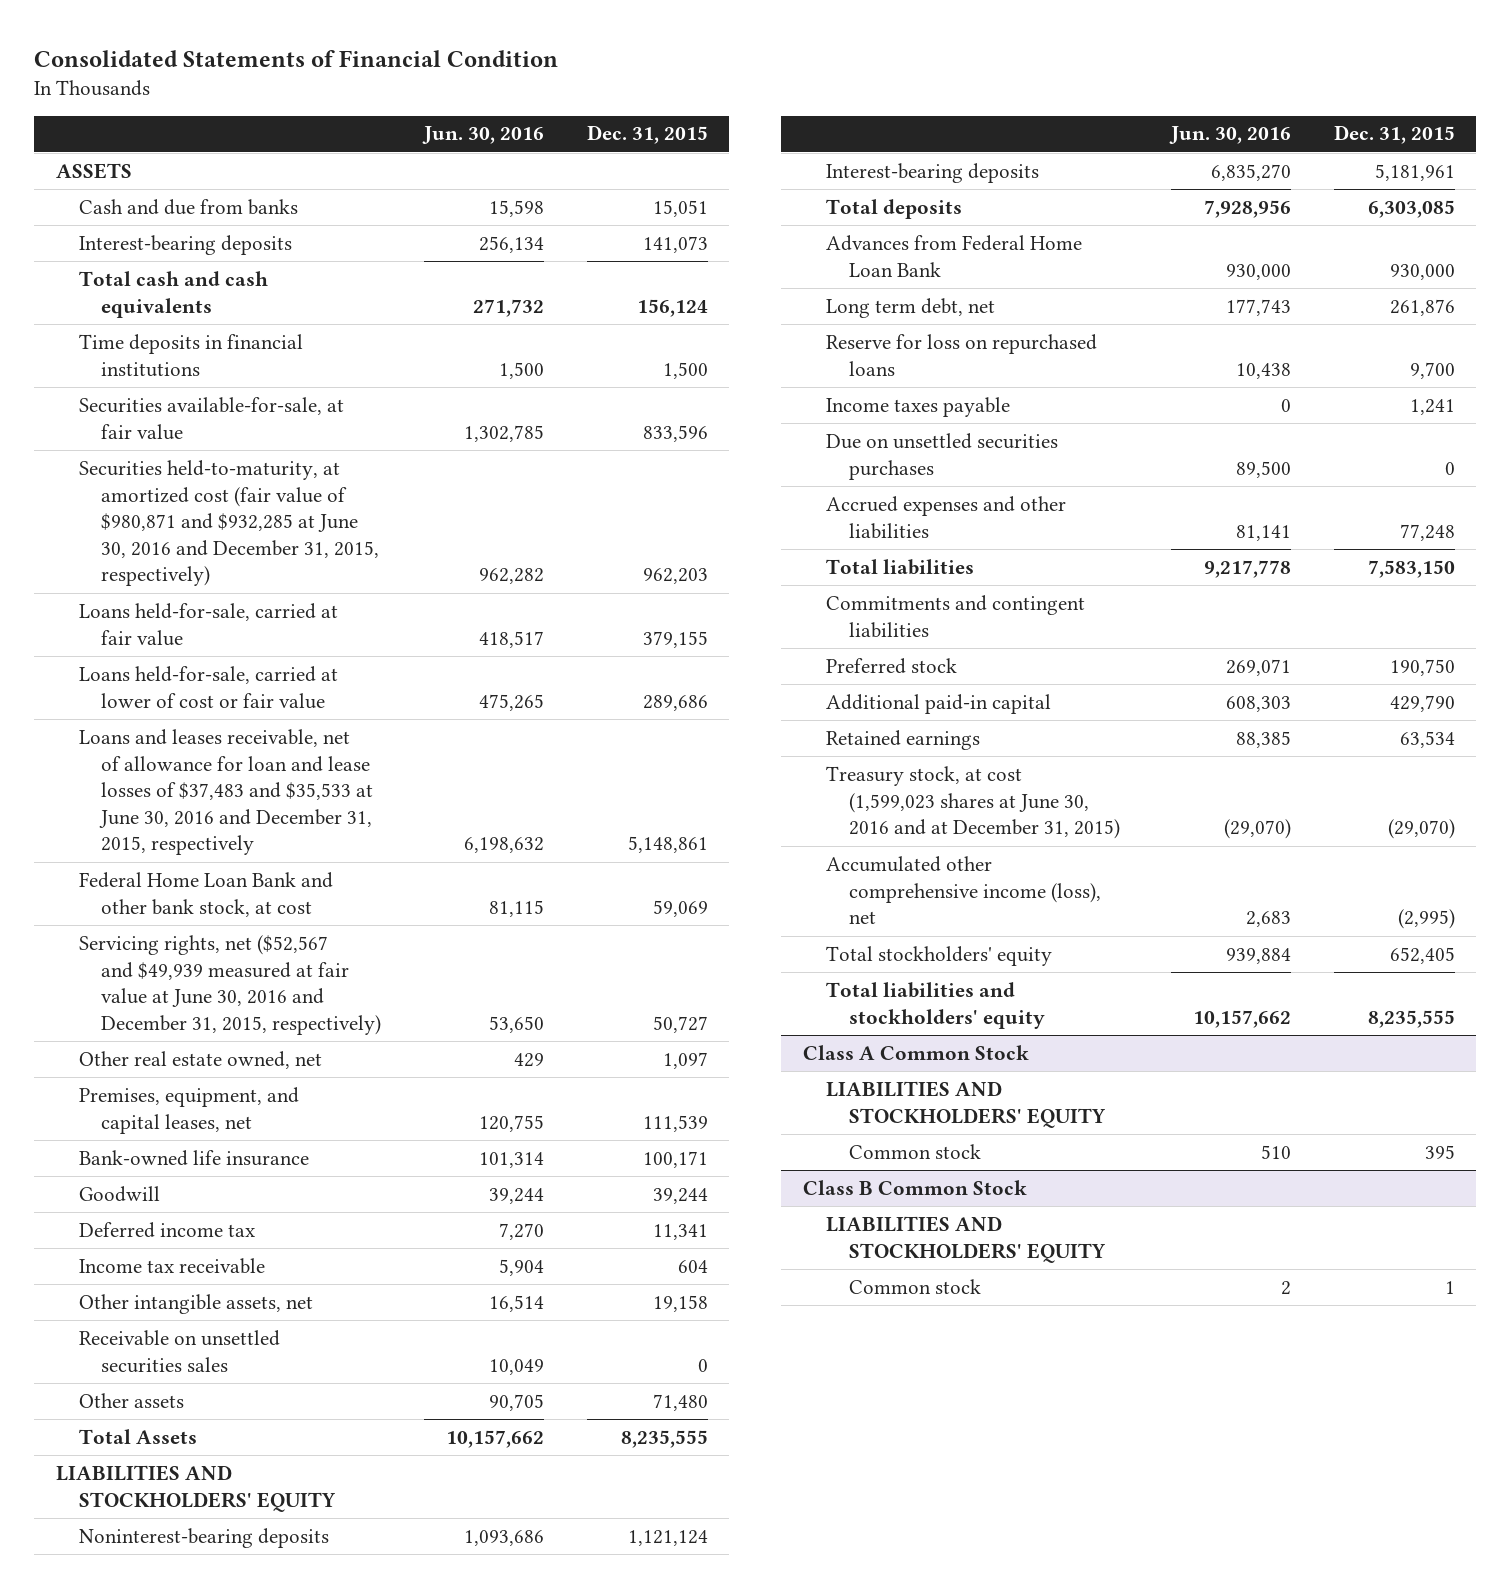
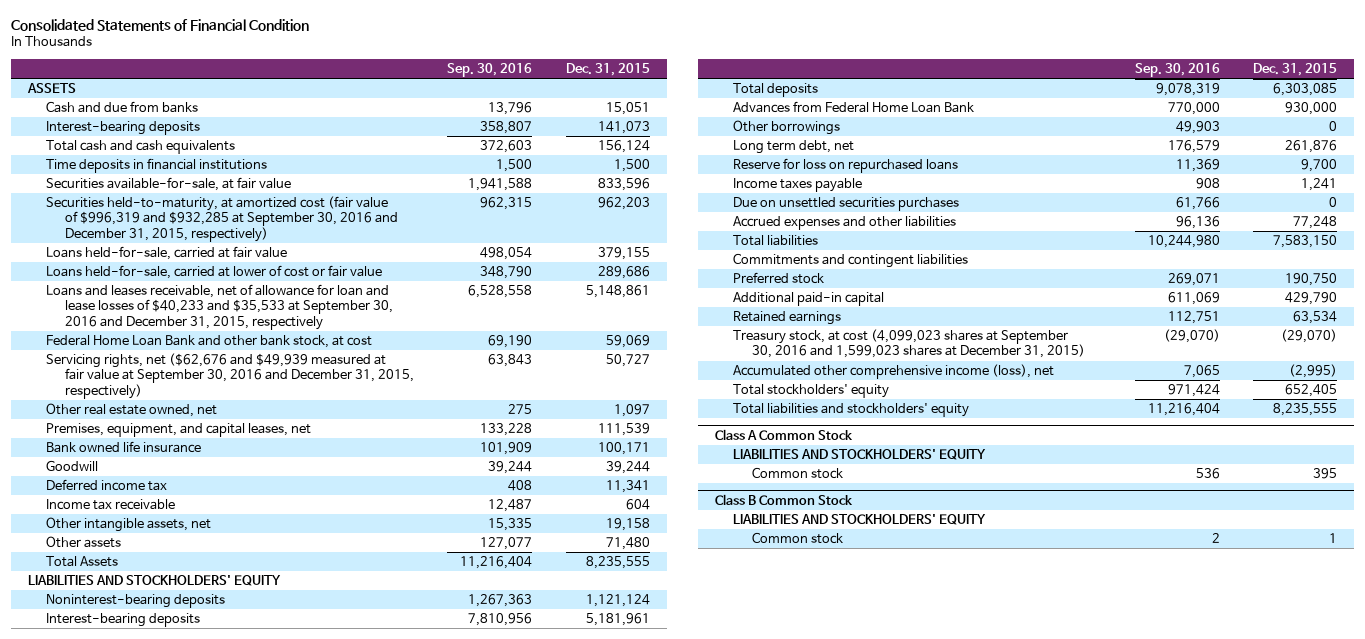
[422,126,545,145] Jun. 30, 2016 -> none
none -> [447,62,533,77] Sep. 30, 2016
[78,459,380,587] Securities held-to-maturity, at amortized cost (fair value of $980,871 and $932,285 at June 30, 2016 and December 31, 2015, respectively) -> [46,196,398,242] Securities held-to-maturity, at amortized cost (fair value of $996,319 and $932,285 at September 30, 2016 and December 31, 2015, respectively)
[78,728,374,856] Loans and leases receivable, net of allowance for loan and lease losses of $37,483 and $35,533 at June 30, 2016 and December 31, 2015, respectively -> [46,284,393,330] Loans and leases receivable, net of allowance for loan and lease losses of $40,233 and $35,533 at September 30, 2016 and December 31, 2015, respectively
[78,934,382,1035] Servicing rights, net ($52,567 and $49,939 measured at fair value at June 30, 2016 and December 31, 2015, respectively) -> [46,353,414,399] Servicing rights, net ($62,676 and $49,939 measured at fair value at September 30, 2016 and December 31, 2015, respectively)
[78,1149,309,1166] Bank-owned life insurance -> [46,441,202,454] Bank owned life insurance
[78,1329,280,1373] Receivable on unsettled securities sales -> none
none -> [733,120,841,136] Other borrowings
[825,765,1120,840] Treasury stock, at cost (1,599,023 shares at June 30, 2016 and at December 31, 2015) -> [733,329,1085,359] Treasury stock, at cost (4,099,023 shares at September 30, 2016 and 1,599,023 shares at December 31, 2015)

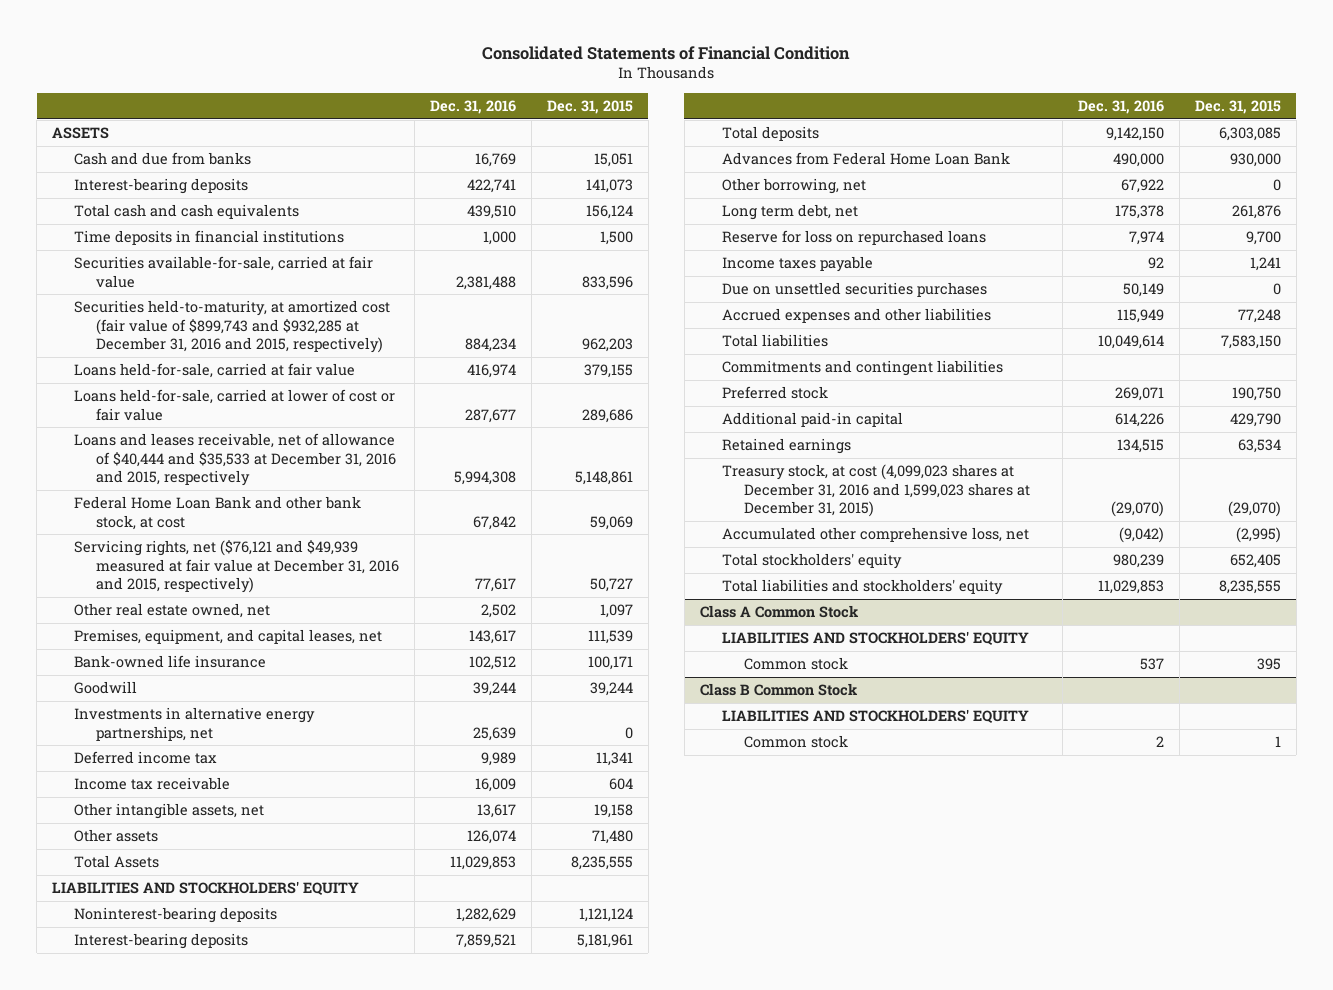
[447,62,533,77] Sep. 30, 2016 -> none
none -> [429,100,516,115] Dec. 31, 2016
[46,177,292,192] Securities available-for-sale, at fair value -> [74,256,374,288] Securities available-for-sale, carried at fair value
[46,196,398,242] Securities held-to-maturity, at amortized cost (fair value of $996,319 and $932,285 at September 30, 2016 and December 31, 2015, respectively) -> [74,300,391,354] Securities held-to-maturity, at amortized cost (fair value of $899,743 and $932,285 at December 31, 2016 and 2015, respectively)
[46,284,393,330] Loans and leases receivable, net of allowance for loan and lease losses of $40,233 and $35,533 at September 30, 2016 and December 31, 2015, respectively -> [74,433,396,487] Loans and leases receivable, net of allowance of $40,444 and $35,533 at December 31, 2016 and 2015, respectively
[46,353,414,399] Servicing rights, net ($62,676 and $49,939 measured at fair value at September 30, 2016 and December 31, 2015, respectively) -> [74,540,399,594] Servicing rights, net ($76,121 and $49,939 measured at fair value at December 31, 2016 and 2015, respectively)
[46,441,202,454] Bank owned life insurance -> [74,655,267,669] Bank-owned life insurance
none -> [74,707,316,741] Investments in alternative energy partnerships, net
[733,120,841,136] Other borrowings -> [721,178,866,195] Other borrowing, net
[733,329,1085,359] Treasury stock, at cost (4,099,023 shares at September 30, 2016 and 1,599,023 shares at December 31, 2015) -> [721,464,1030,518] Treasury stock, at cost (4,099,023 shares at December 31, 2016 and 1,599,023 shares at December 31, 2015)
[733,364,1055,380] Accumulated other comprehensive income (loss), net -> [721,527,1029,543] Accumulated other comprehensive loss, net

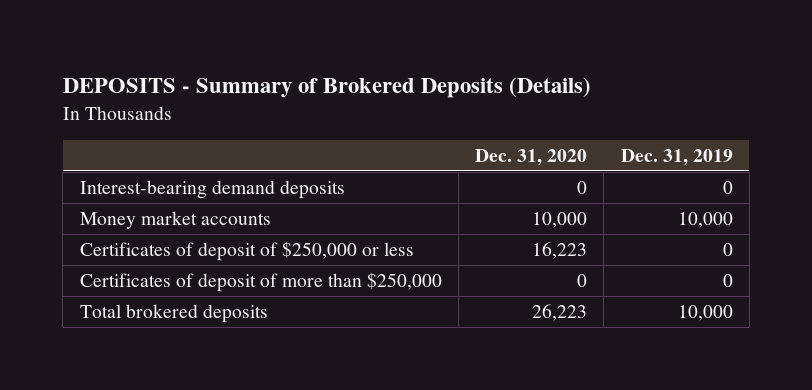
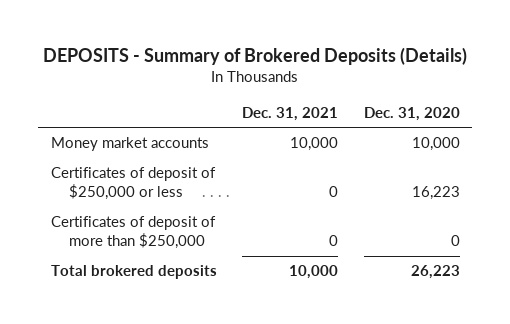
[620,148,733,166] Dec. 31, 2019 -> none
none -> [242,106,339,121] Dec. 31, 2021
[79,180,345,200] Interest-bearing demand deposits -> none

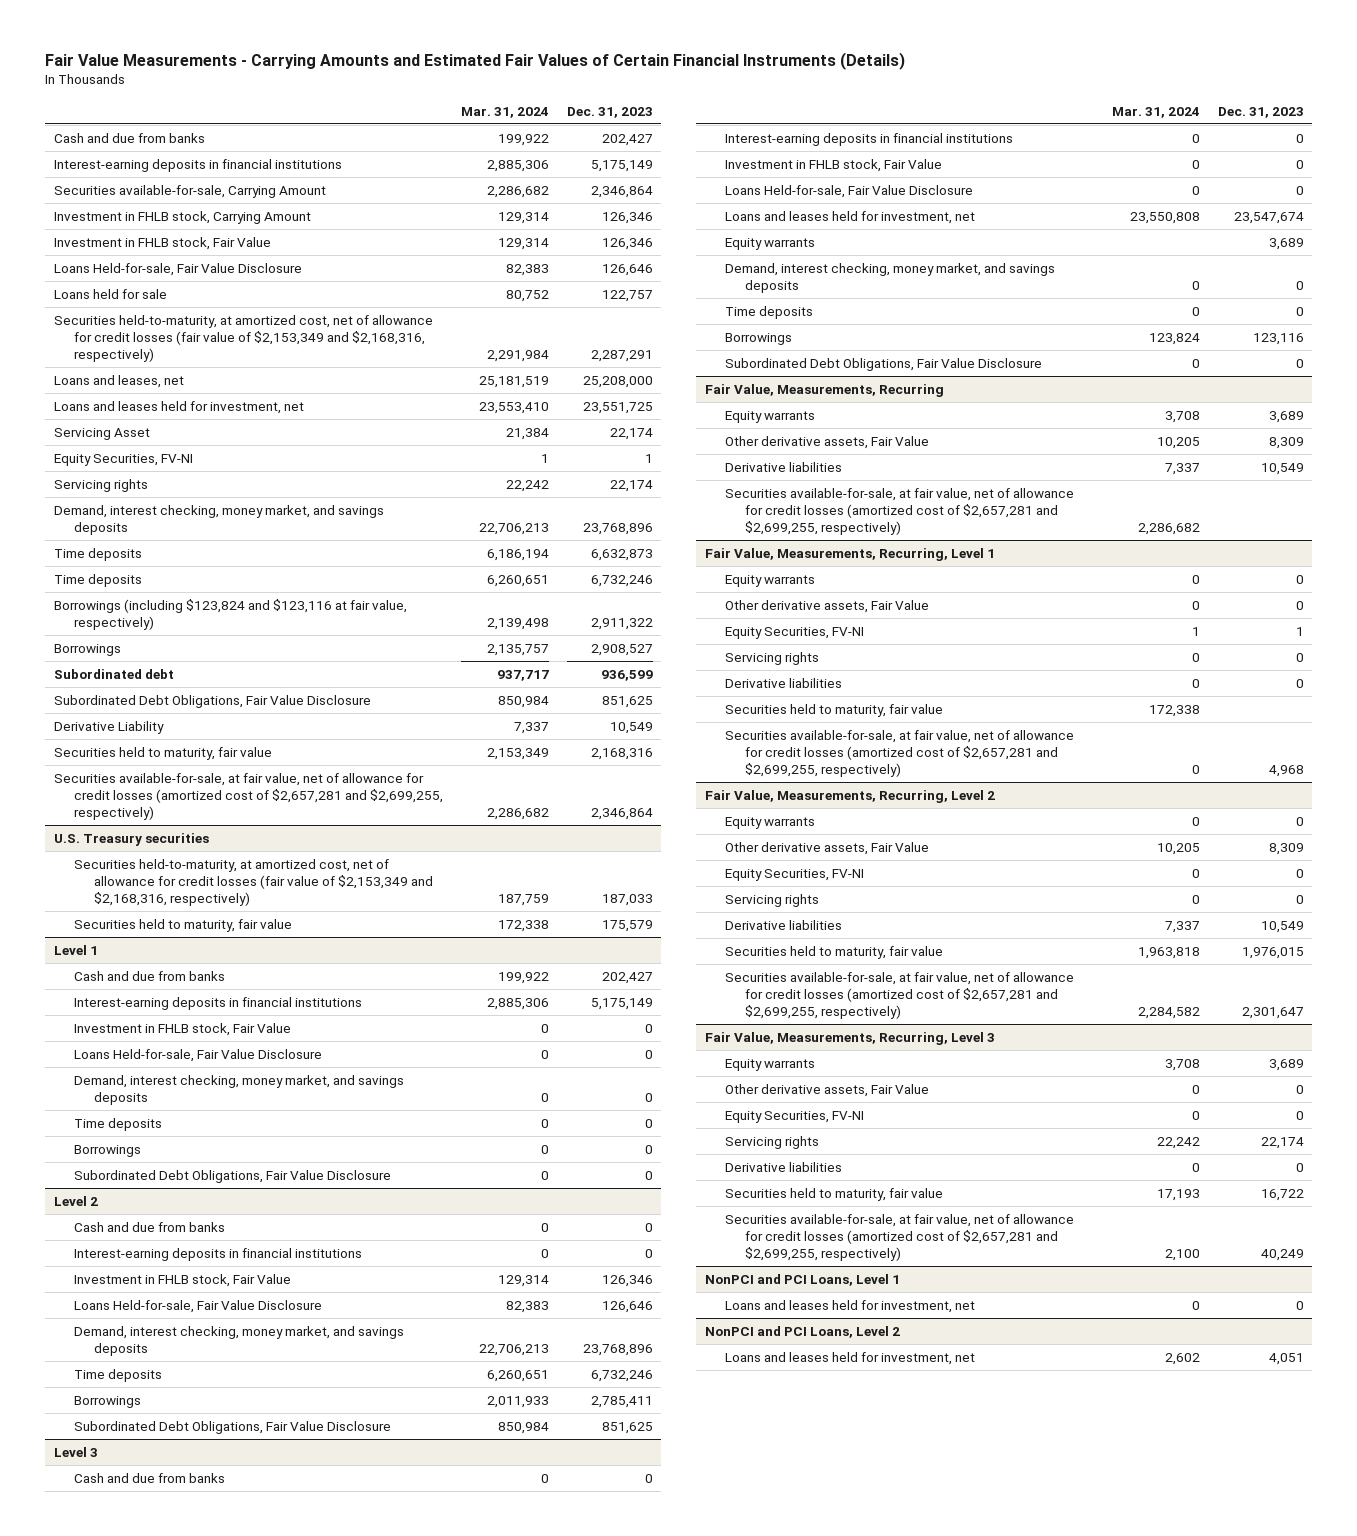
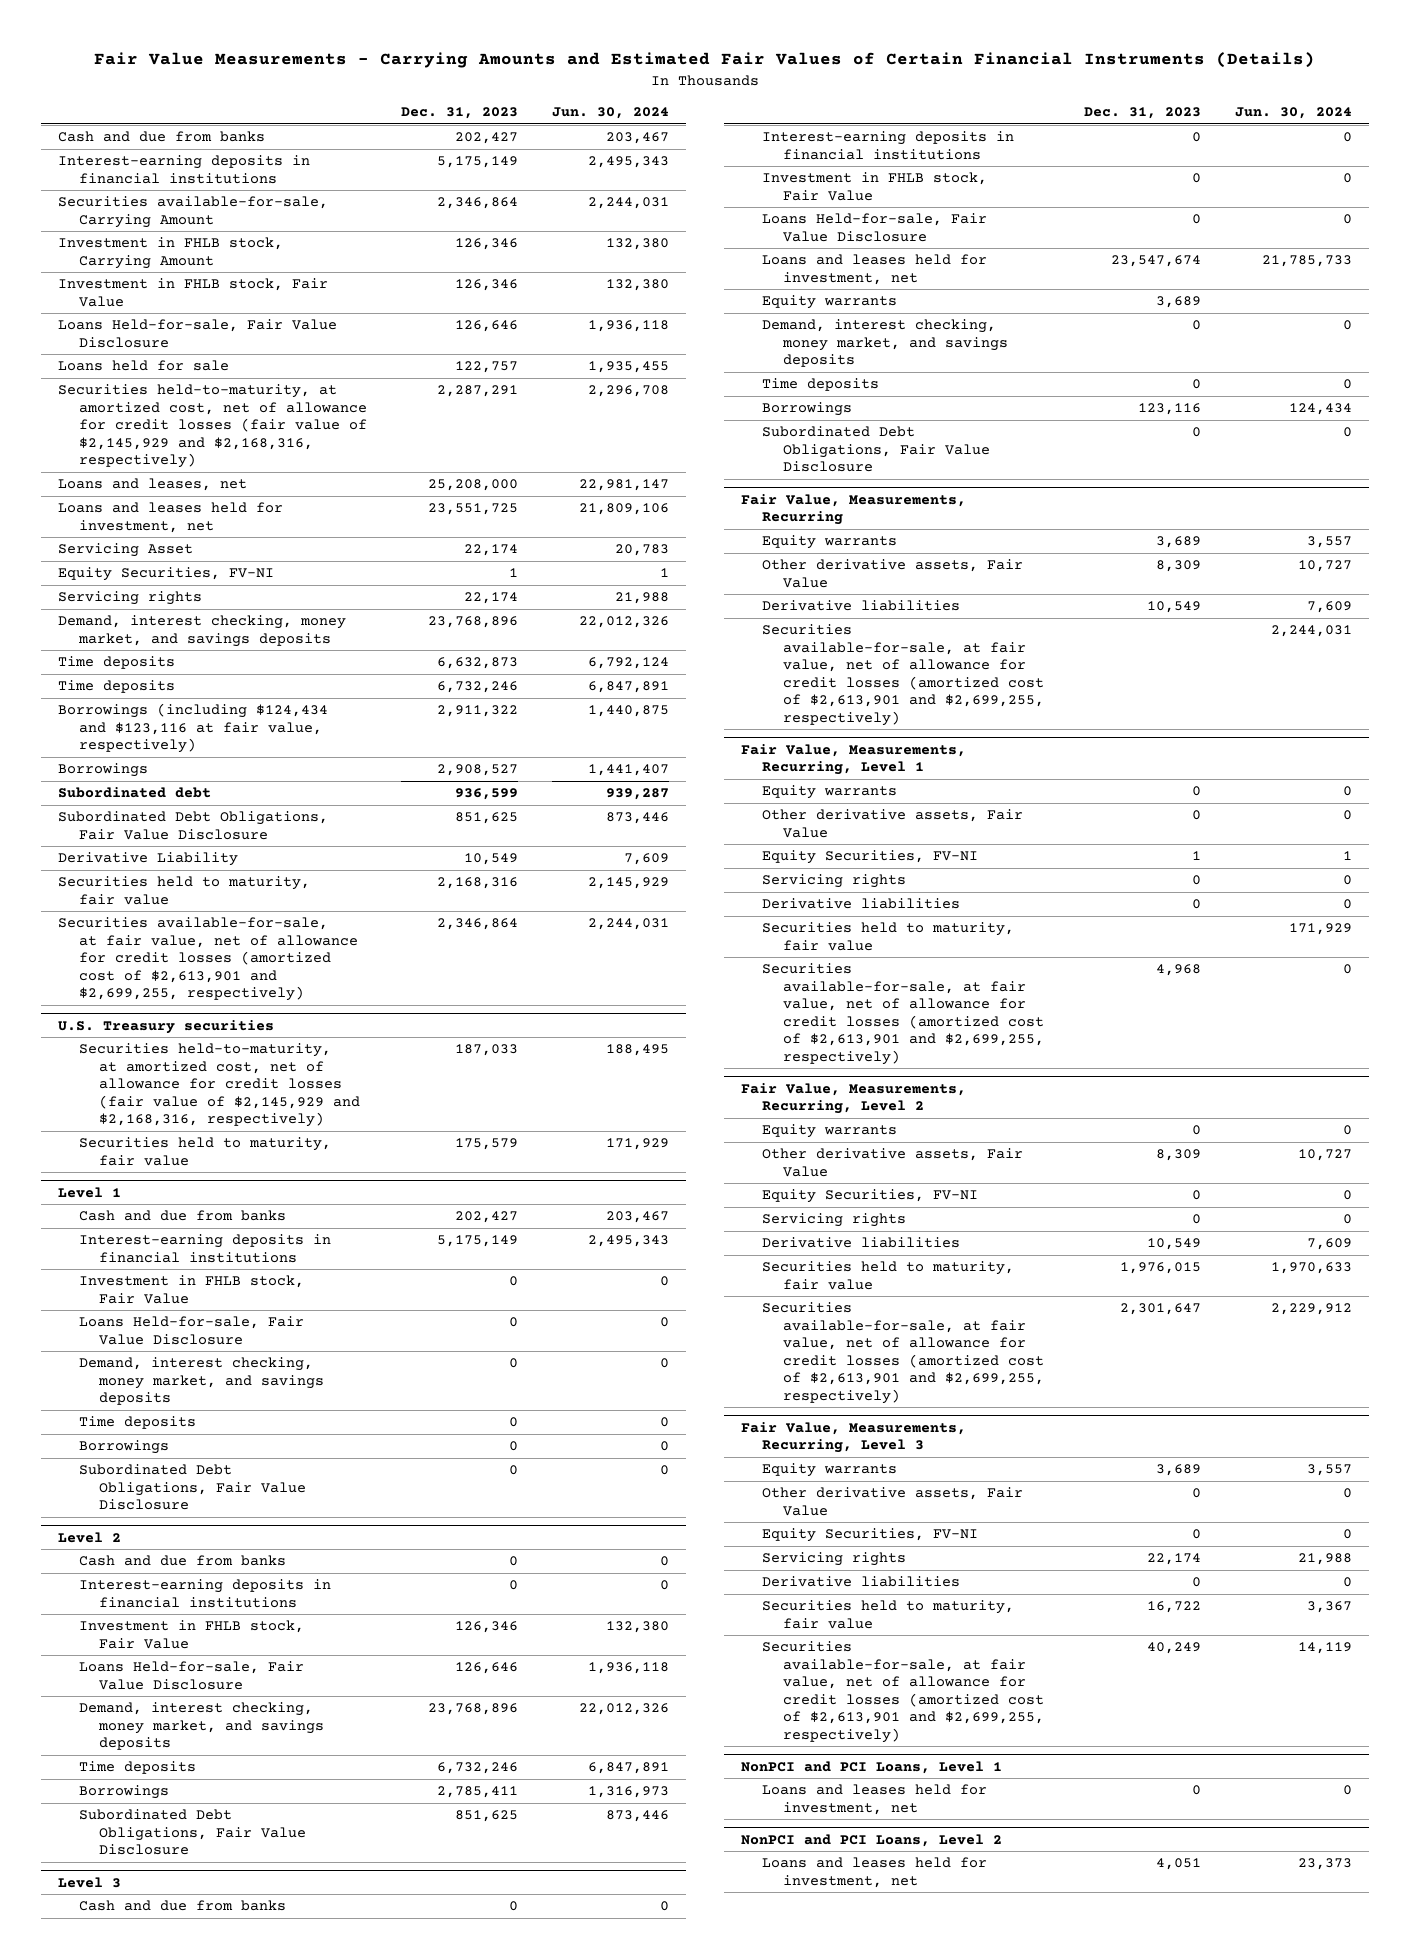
[460,106,549,118] Mar. 31, 2024 -> none
none -> [552,107,670,120] Jun. 30, 2024
[53,314,433,363] Securities held-to-maturity, at amortized cost, net of allowance for credit losses (fair value of $2,153,349 and $2,168,316, respectively) -> [57,384,367,469] Securities held-to-maturity, at amortized cost, net of allowance for credit losses (fair value of $2,145,929 and $2,168,316, respectively)
[53,598,407,630] Borrowings (including $123,824 and $123,116 at fair value, respectively) -> [57,703,328,754] Borrowings (including $124,434 and $123,116 at fair value, respectively)
[53,772,443,821] Securities available-for-sale, at fair value, net of allowance for credit losses (amortized cost of $2,657,281 and $2,699,255, respectively) -> [57,917,358,1002] Securities available-for-sale, at fair value, net of allowance for credit losses (amortized cost of $2,613,901 and $2,699,255, respectively)
[73,858,433,907] Securities held-to-maturity, at amortized cost, net of allowance for credit losses (fair value of $2,153,349 and $2,168,316, respectively) -> [78,1043,361,1128] Securities held-to-maturity, at amortized cost, net of allowance for credit losses (fair value of $2,145,929 and $2,168,316, respectively)
[724,487,1074,536] Securities available-for-sale, at fair value, net of allowance for credit losses (amortized cost of $2,657,281 and $2,699,255, respectively) -> [761,624,1044,726] Securities available-for-sale, at fair value, net of allowance for credit losses (amortized cost of $2,613,901 and $2,699,255, respectively)
[724,729,1074,778] Securities available-for-sale, at fair value, net of allowance for credit losses (amortized cost of $2,657,281 and $2,699,255, respectively) -> [761,963,1044,1065] Securities available-for-sale, at fair value, net of allowance for credit losses (amortized cost of $2,613,901 and $2,699,255, respectively)
[724,971,1074,1020] Securities available-for-sale, at fair value, net of allowance for credit losses (amortized cost of $2,657,281 and $2,699,255, respectively) -> [761,1302,1044,1404] Securities available-for-sale, at fair value, net of allowance for credit losses (amortized cost of $2,613,901 and $2,699,255, respectively)
[724,1213,1074,1262] Securities available-for-sale, at fair value, net of allowance for credit losses (amortized cost of $2,657,281 and $2,699,255, respectively) -> [761,1641,1044,1743] Securities available-for-sale, at fair value, net of allowance for credit losses (amortized cost of $2,613,901 and $2,699,255, respectively)

